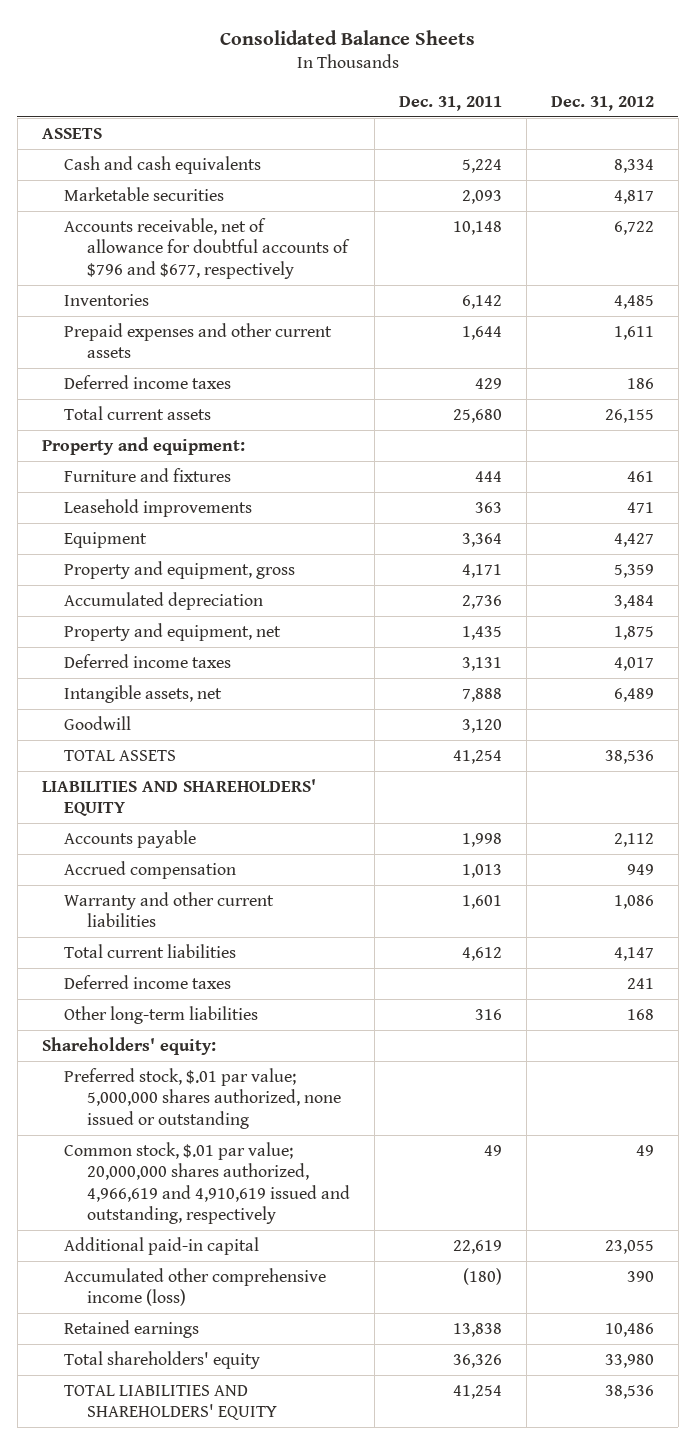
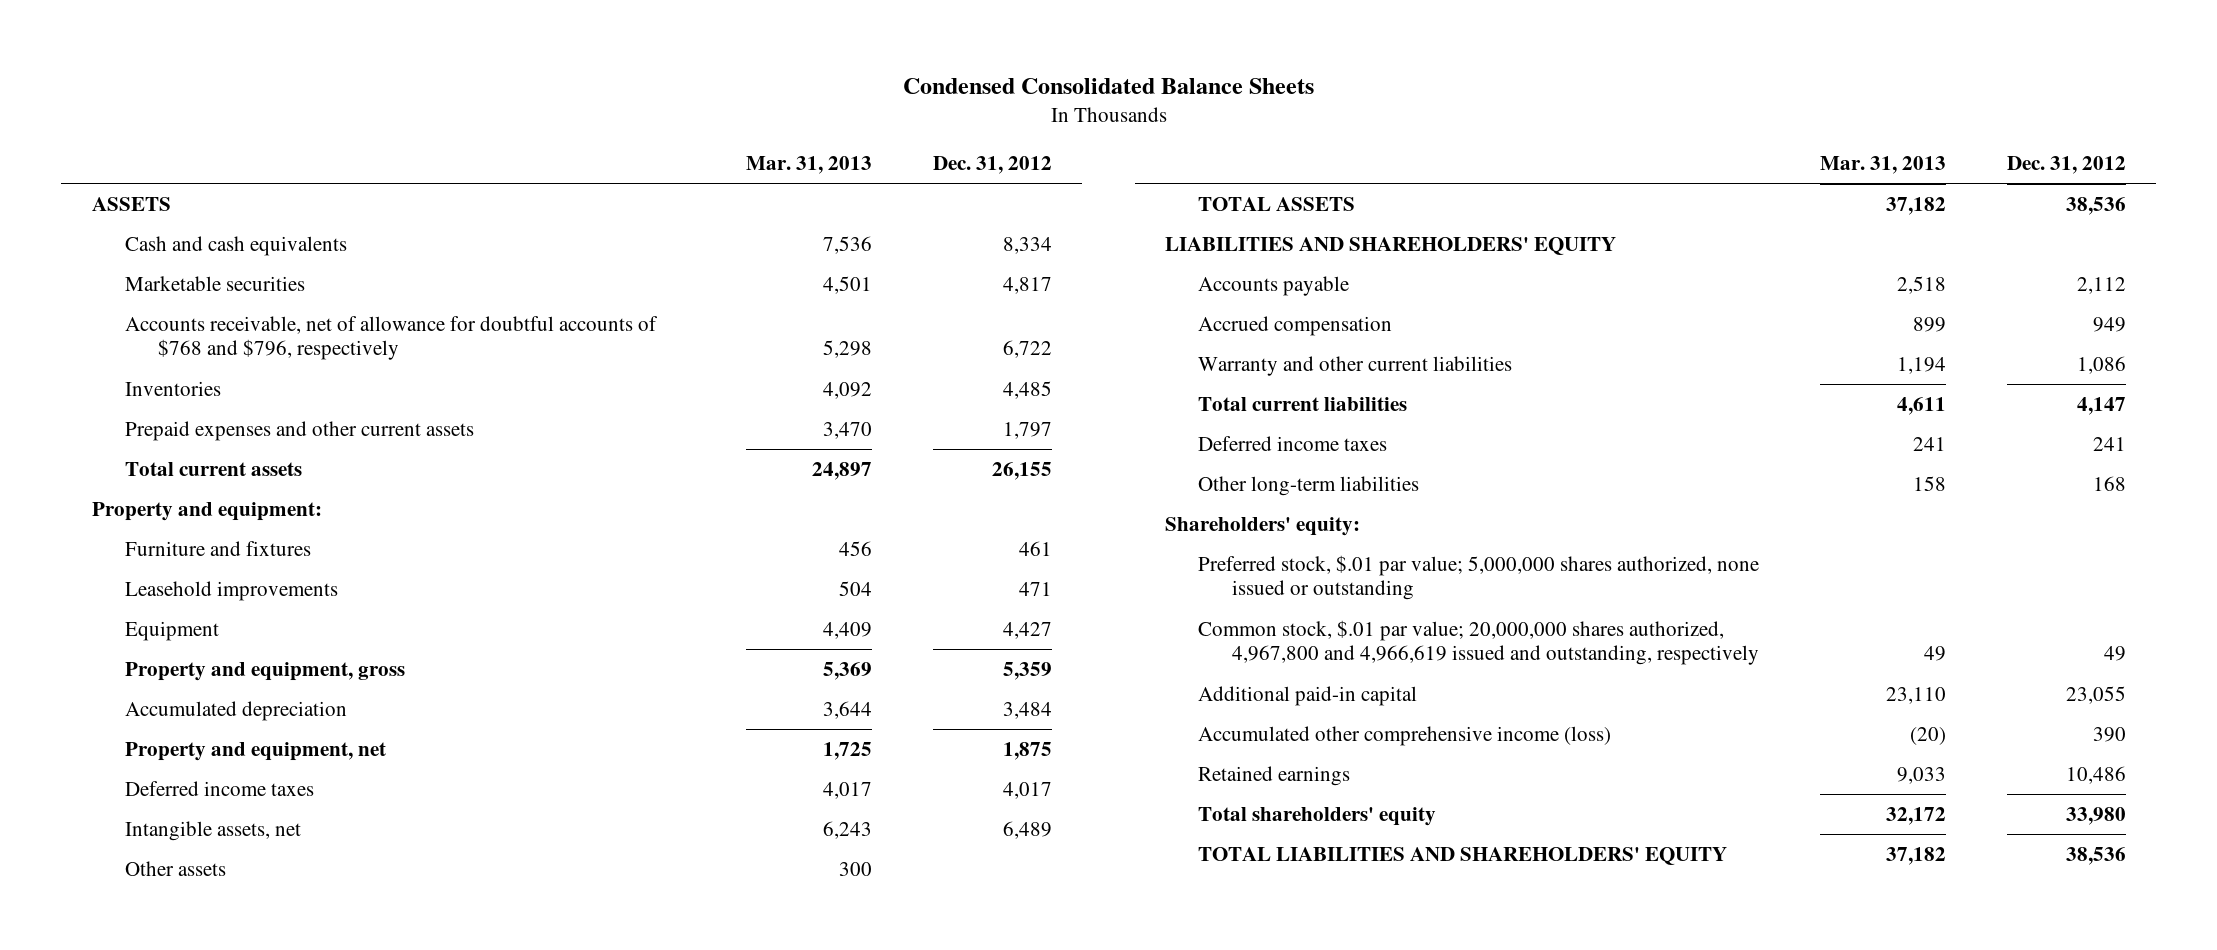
[219,29,475,45] Consolidated Balance Sheets -> [902,77,1314,94] Condensed Consolidated Balance Sheets
[398,95,502,111] Dec. 31, 2011 -> none
none -> [746,156,873,175] Mar. 31, 2013
[64,217,350,279] Accounts receivable, net of allowance for doubtful accounts of $796 and $677, respectively -> [124,316,658,361] Accounts receivable, net of allowance for doubtful accounts of $768 and $796, respectively
[64,374,232,389] Deferred income taxes -> none
[613,325,654,340] 1,611 -> [1003,422,1053,440] 1,797
[64,715,132,730] Goodwill -> none
none -> [124,861,226,877] Other assets
[64,1141,350,1224] Common stock, $.01 par value; 20,000,000 shares authorized, 4,966,619 and 4,910,619 issued and outstanding, respectively -> [1198,620,1759,666] Common stock, $.01 par value; 20,000,000 shares authorized, 4,967,800 and 4,966,619 issued and outstanding, respectively

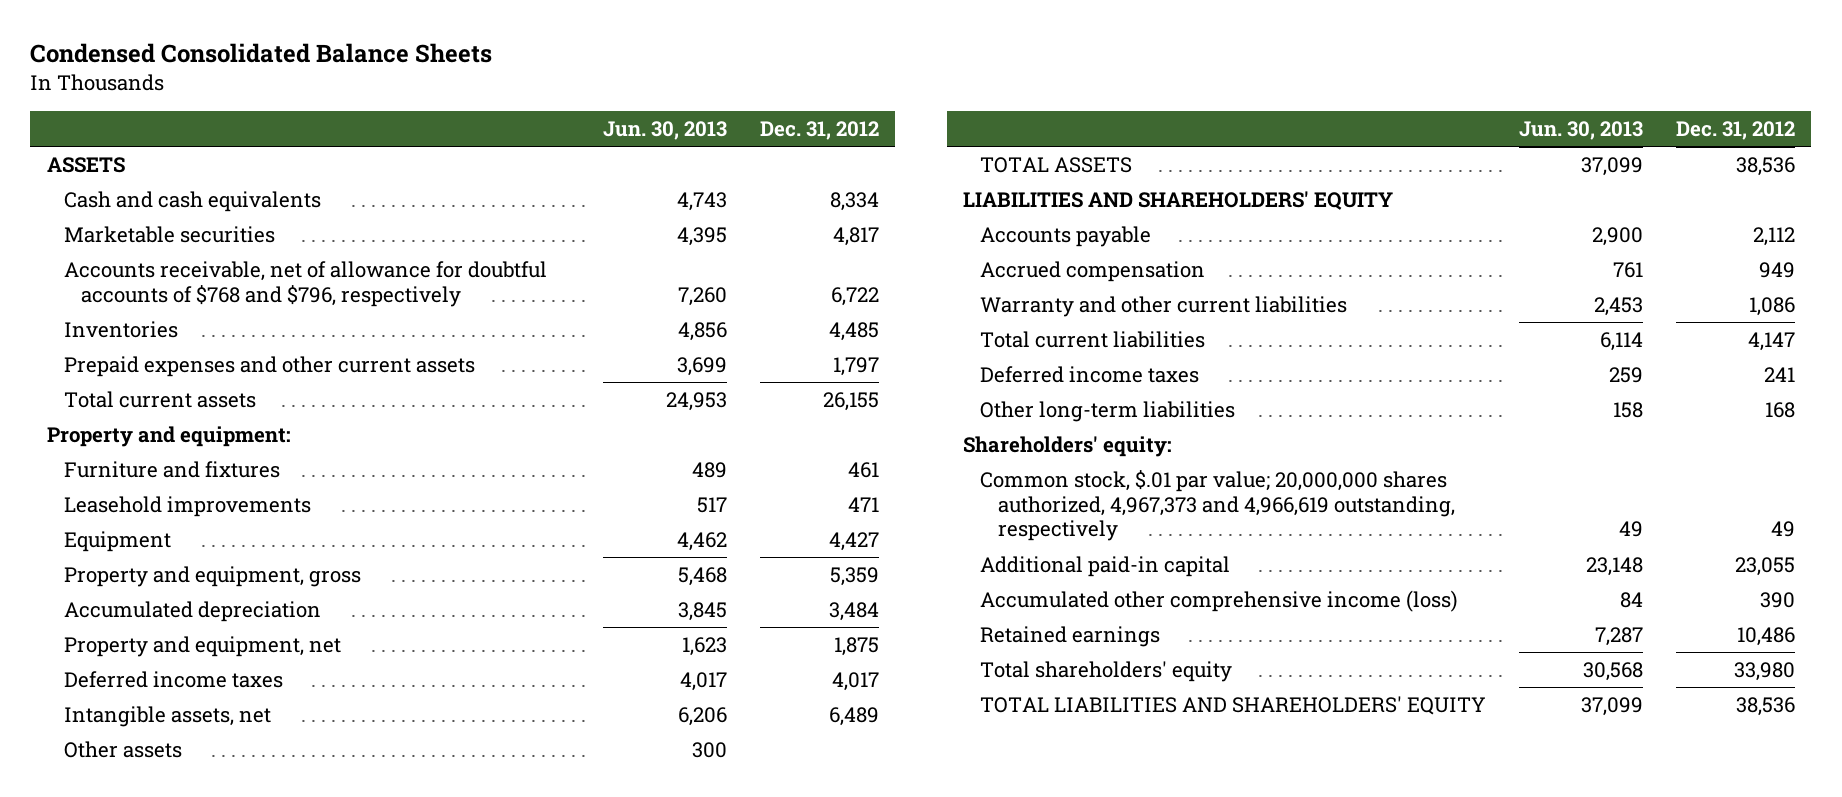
[746,156,873,175] Mar. 31, 2013 -> none
none -> [602,121,727,141] Jun. 30, 2013
[1198,555,1760,601] Preferred stock, $.01 par value; 5,000,000 shares authorized, none issued or outstanding -> none
[1198,620,1759,666] Common stock, $.01 par value; 20,000,000 shares authorized, 4,967,800 and 4,966,619 issued and outstanding, respectively -> [980,470,1455,542] Common stock, $.01 par value; 20,000,000 shares authorized, 4,967,373 and 4,966,619 outstanding, respectively

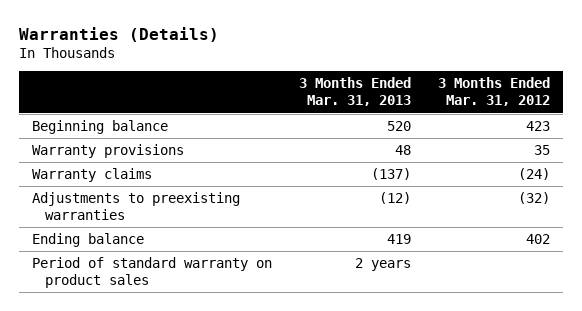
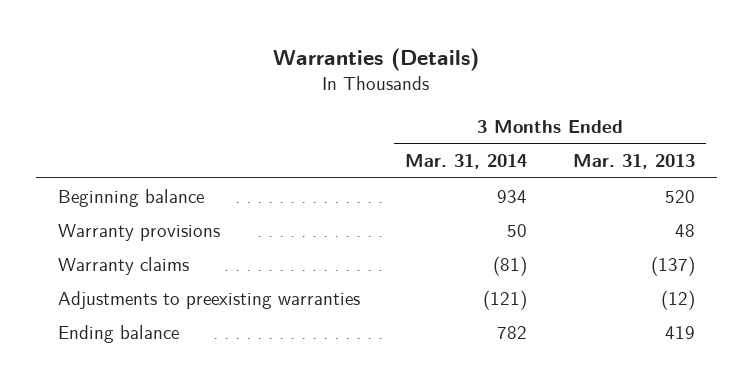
[438,77,551,107] 3 Months Ended Mar. 31, 2012 -> none
none -> [405,154,528,170] Mar. 31, 2014
[32,256,273,289] Period of standard warranty on product sales -> none

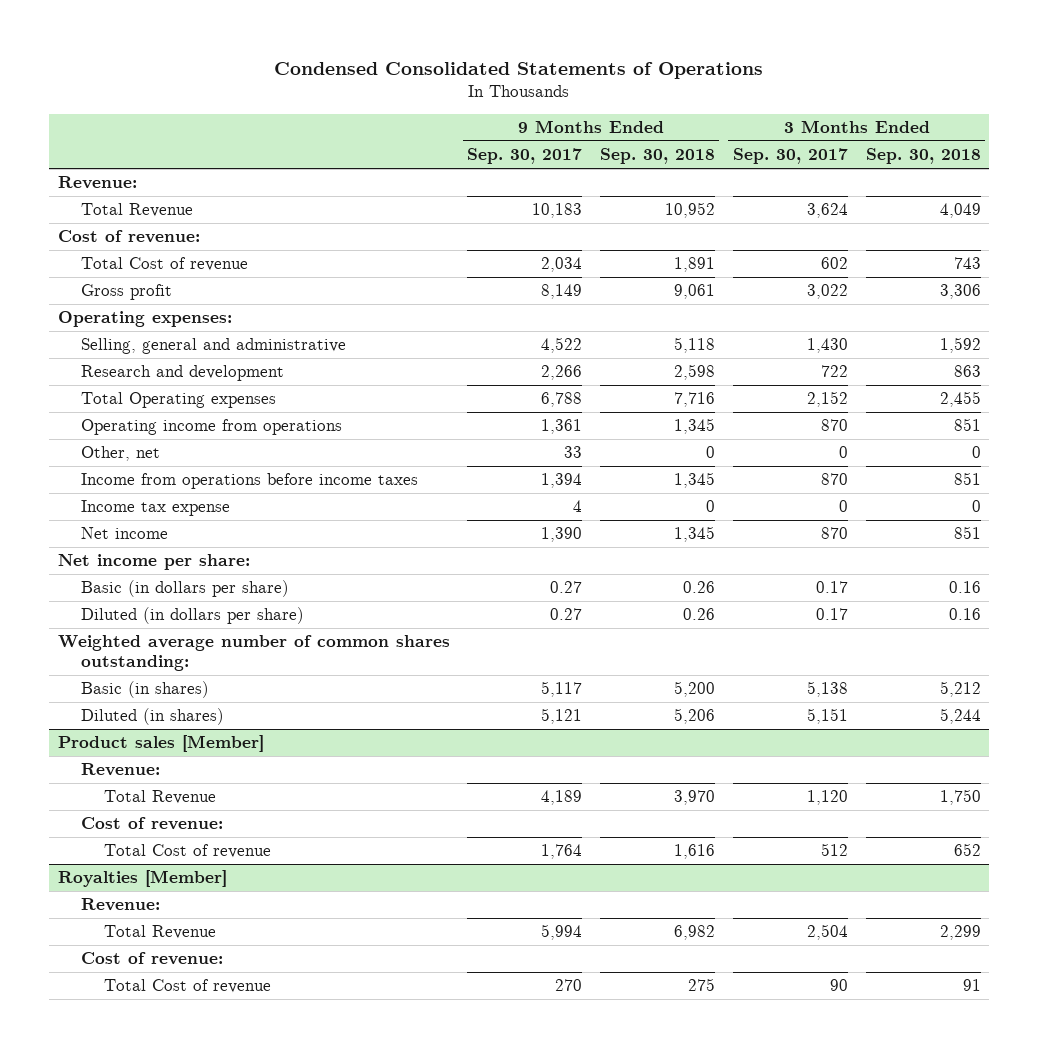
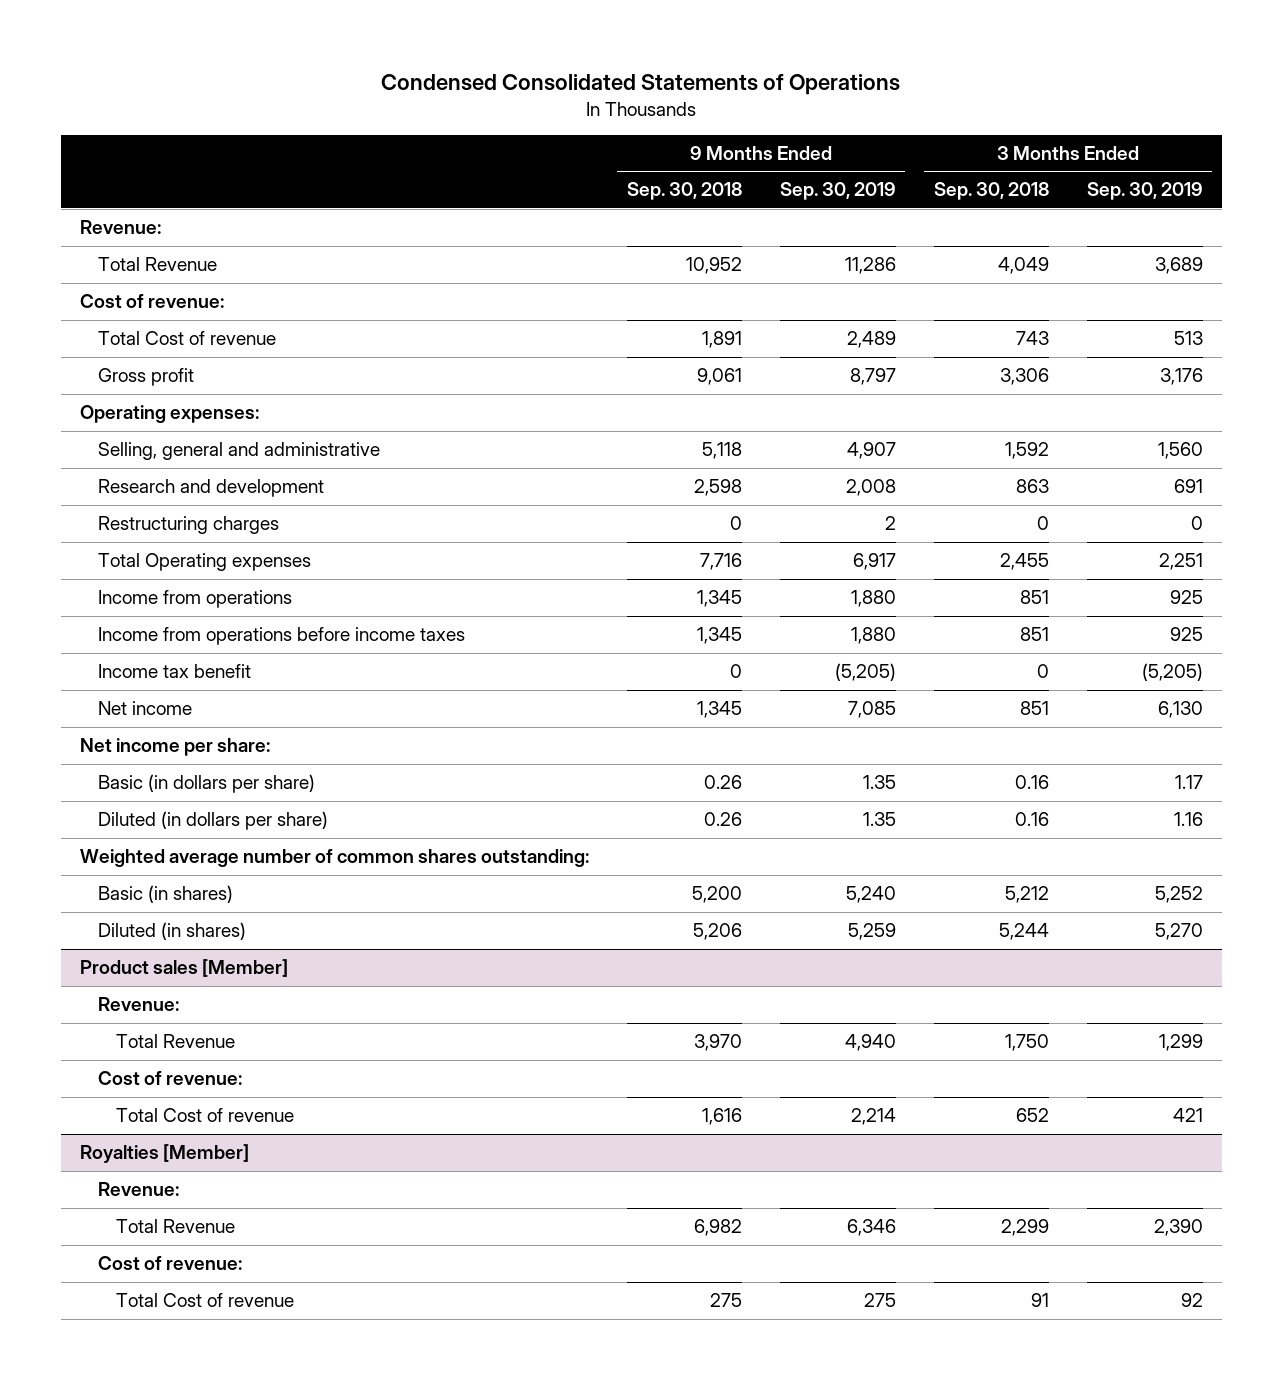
[467,148,583,165] Sep. 30, 2017 -> none
[732,148,848,165] Sep. 30, 2017 -> none
none -> [779,182,896,201] Sep. 30, 2019
none -> [1086,182,1203,201] Sep. 30, 2019
none -> [97,516,279,535] Restructuring charges
[81,446,161,462] Other, net -> none
[81,419,343,436] Operating income from operations -> [97,590,292,609] Income from operations
[81,500,231,517] Income tax expense -> [97,664,251,679] Income tax benefit

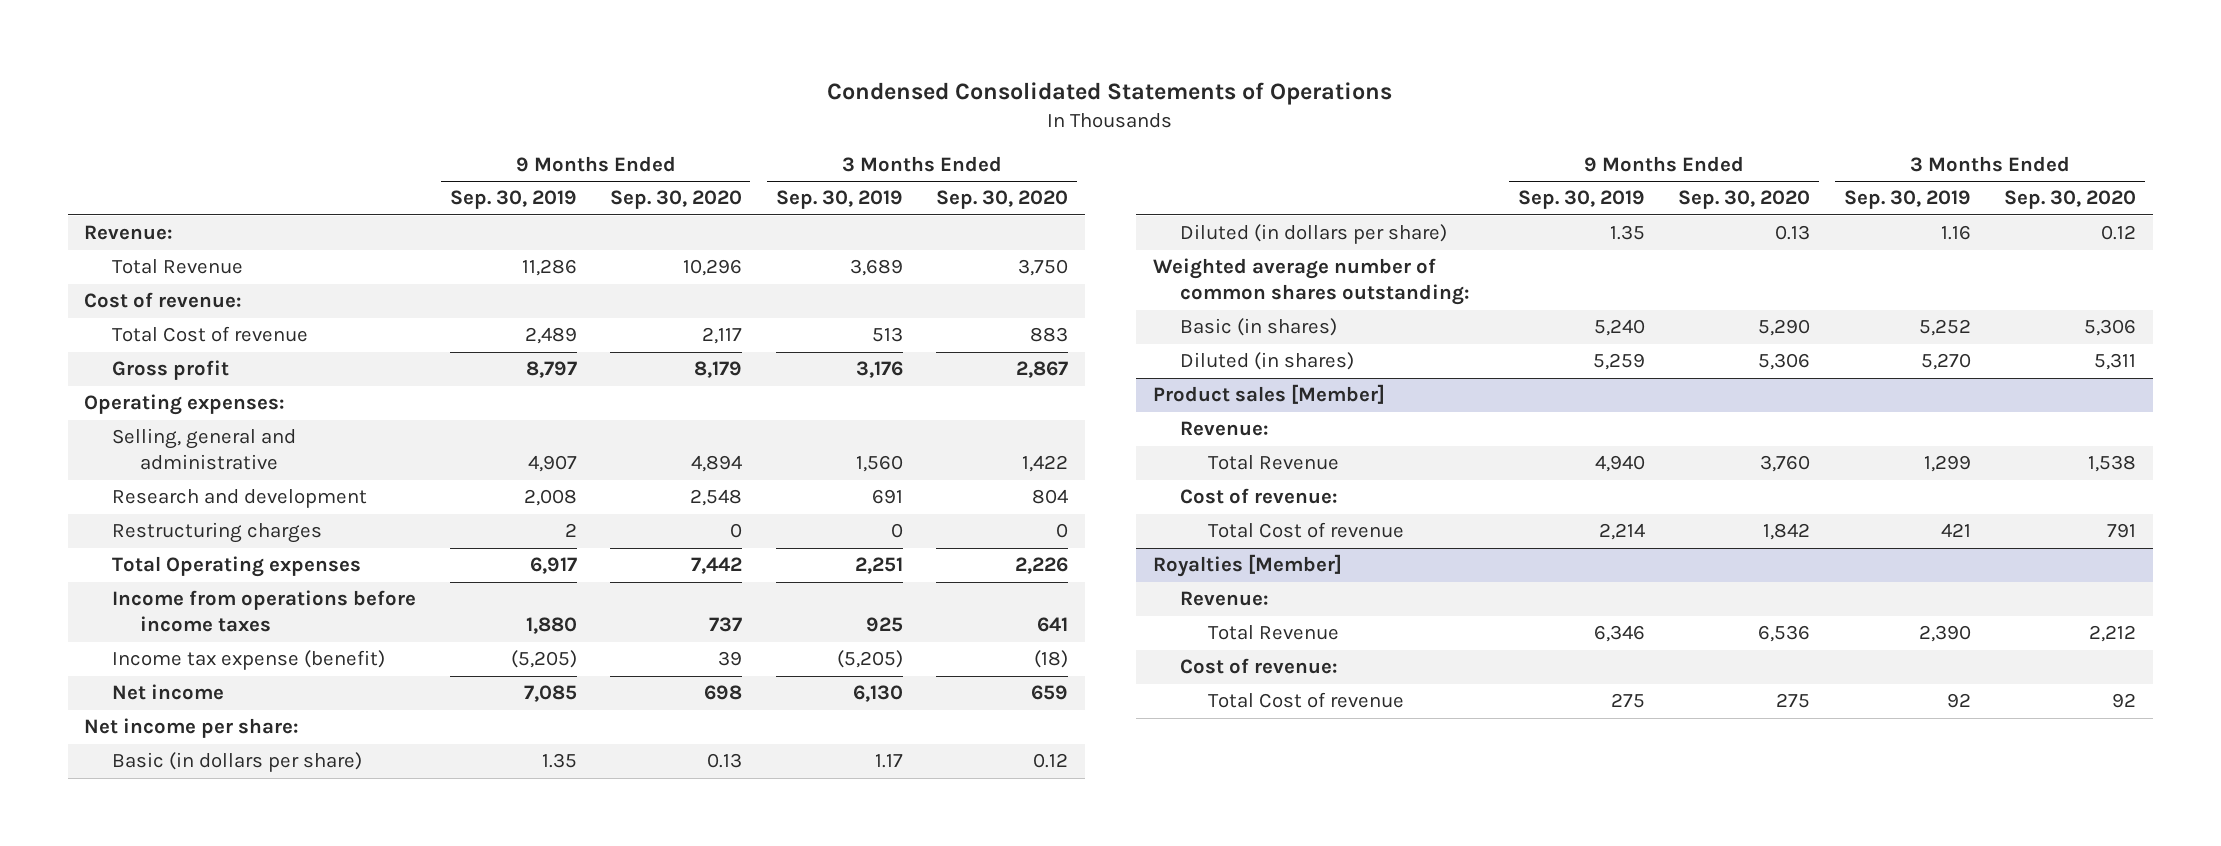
[626,182,742,201] Sep. 30, 2018 -> none
[933,182,1049,201] Sep. 30, 2018 -> none
none -> [610,190,743,210] Sep. 30, 2020
none -> [936,190,1069,210] Sep. 30, 2020
[97,590,292,609] Income from operations -> none
[97,664,251,679] Income tax benefit -> [112,650,386,671] Income tax expense (benefit)

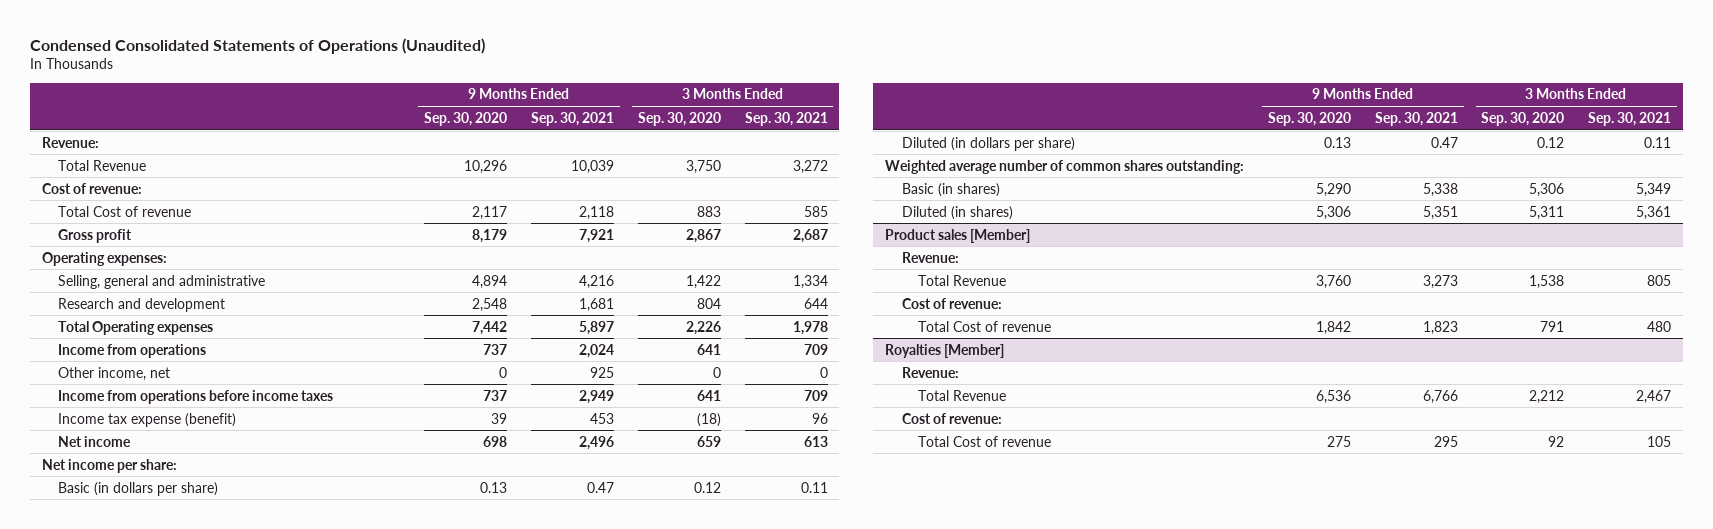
[827,82,1393,106] Condensed Consolidated Statements of Operations -> [29,37,485,54] Condensed Consolidated Statements of Operations (Unaudited)
[449,190,577,210] Sep. 30, 2019 -> none
[775,190,903,210] Sep. 30, 2019 -> none
none -> [531,111,615,126] Sep. 30, 2021
none -> [744,111,828,126] Sep. 30, 2021
[112,522,323,544] Restructuring charges -> none
none -> [58,343,207,358] Income from operations
none -> [58,366,171,381] Other income, net

